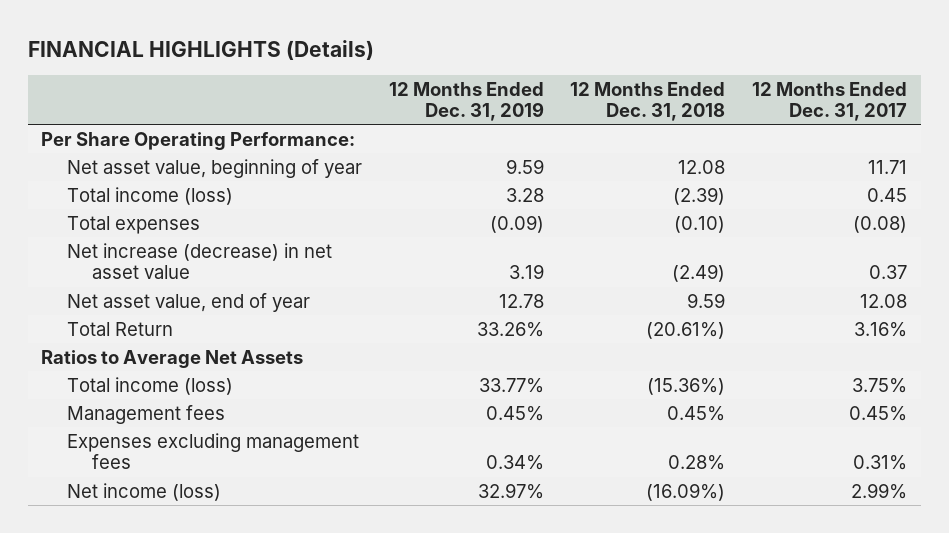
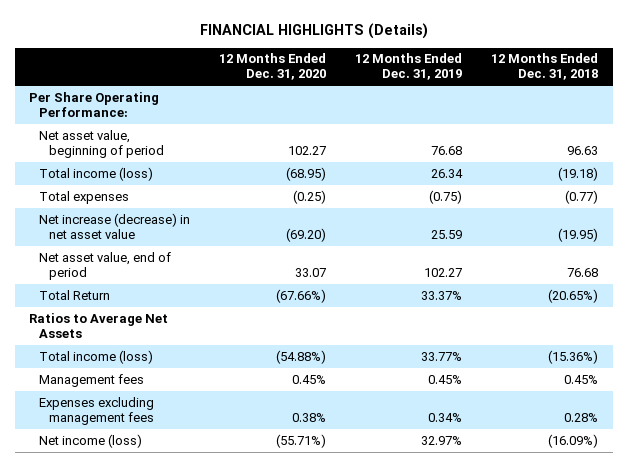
[752,81,908,122] 12 Months Ended Dec. 31, 2017 -> none
none -> [219,53,327,81] 12 Months Ended Dec. 31, 2020
[66,158,362,178] Net asset value, beginning of year -> [39,129,164,158] Net asset value, beginning of period
[505,158,544,174] 9.59 -> [431,145,463,155] 76.68
[678,159,726,174] 12.08 -> [567,145,599,155] 96.63
[505,187,544,202] 3.28 -> [431,168,464,178] 26.34
[673,186,726,205] (2.39) -> [558,166,599,181] (19.18)
[489,214,544,233] (0.09) -> [429,189,463,204] (0.75)
[674,215,726,233] (0.10) -> [565,189,599,204] (0.77)
[508,264,544,280] 3.19 -> [431,229,463,239] 25.59
[672,264,726,283] (2.49) -> [558,227,599,242] (19.95)
[66,292,310,312] Net asset value, end of year -> [39,251,172,280] Net asset value, end of period
[498,293,544,308] 12.78 -> [424,267,463,277] 102.27
[687,292,726,308] 9.59 -> [567,267,599,277] 76.68
[476,321,544,337] 33.26% -> [421,290,463,300] 33.37%
[646,321,726,339] (20.61%) -> [548,288,599,303] (20.65%)

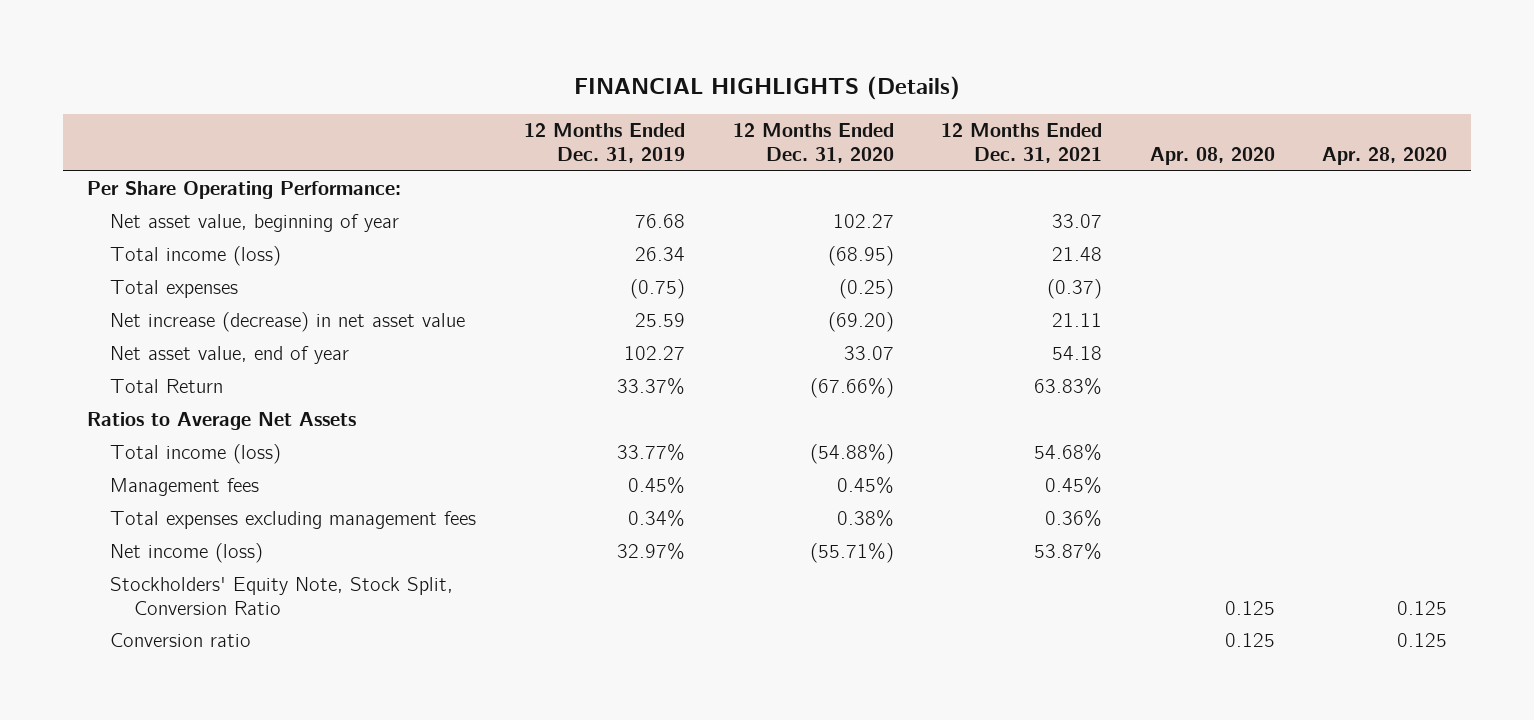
[491,53,599,81] 12 Months Ended Dec. 31, 2018 -> none
none -> [941,123,1103,164] 12 Months Ended Dec. 31, 2021
none -> [1149,147,1275,166] Apr. 08, 2020
none -> [1322,147,1448,166] Apr. 28, 2020
[39,129,164,158] Net asset value, beginning of period -> [110,214,400,233] Net asset value, beginning of year
[39,251,172,280] Net asset value, end of period -> [110,346,350,365] Net asset value, end of year
[39,396,155,425] Expenses excluding management fees -> [110,511,477,530] Total expenses excluding management fees
none -> [110,577,454,615] Stockholders' Equity Note, Stock Split, Conversion Ratio
none -> [110,633,252,648] Conversion ratio

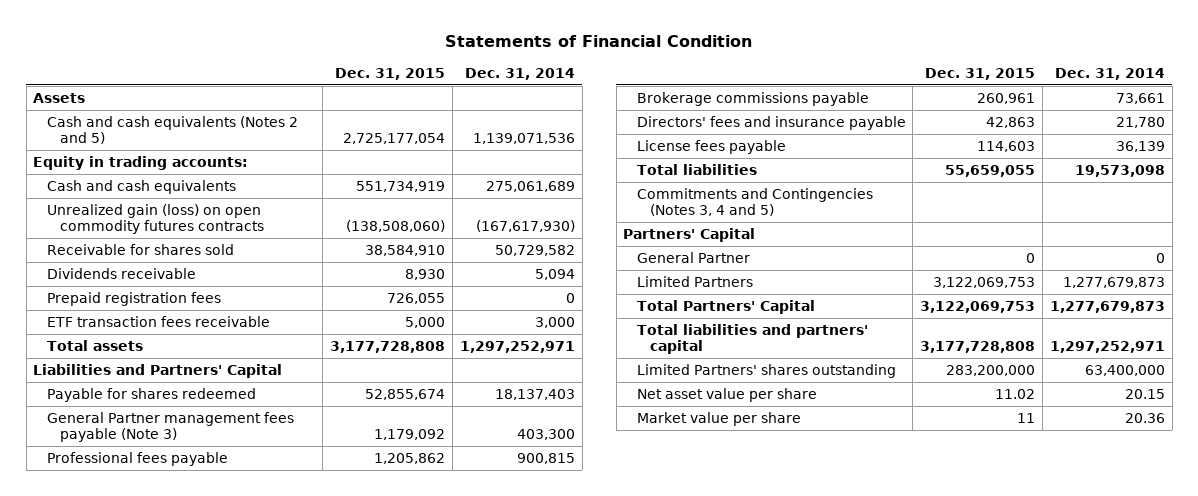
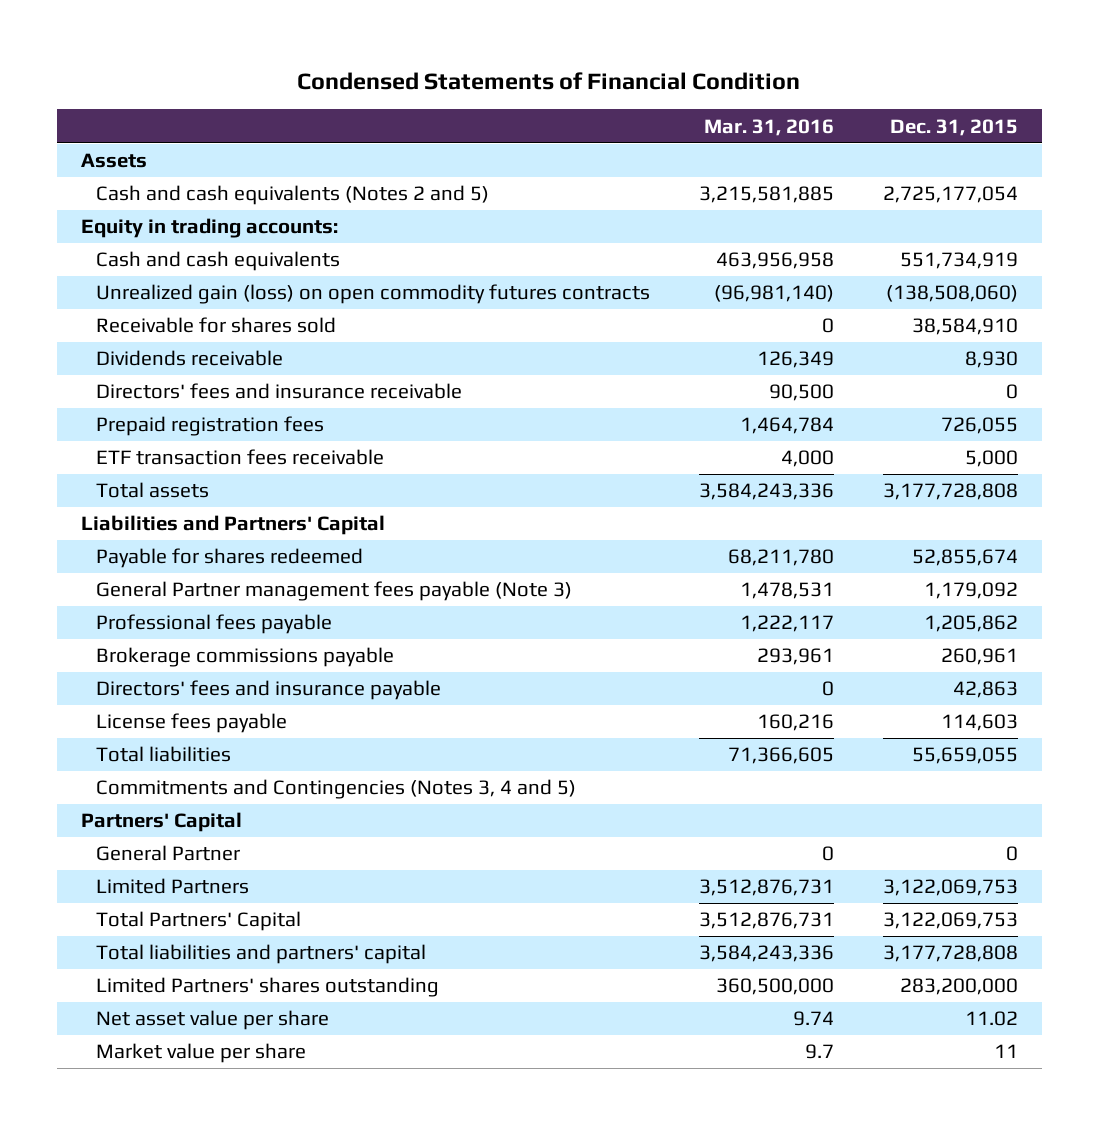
[445,35,753,48] Statements of Financial Condition -> [297,71,801,90] Condensed Statements of Financial Condition
[464,67,575,80] Dec. 31, 2014 -> none
none -> [703,118,834,136] Mar. 31, 2016
none -> [96,383,463,400] Directors' fees and insurance receivable

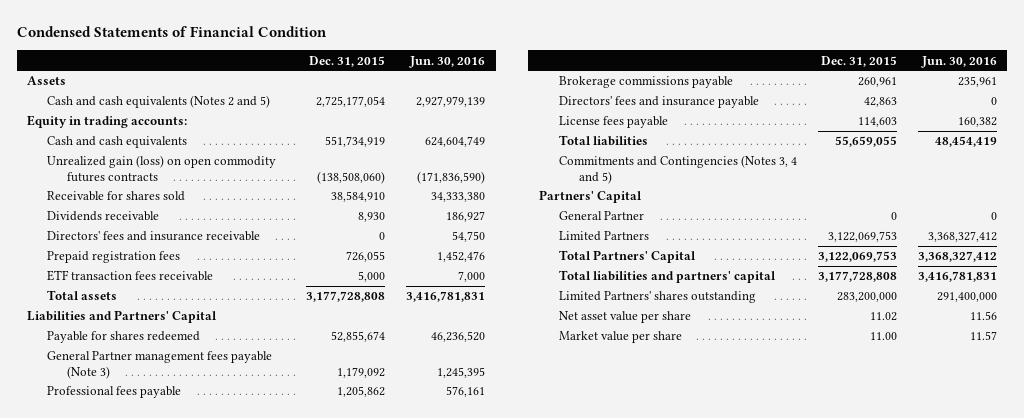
[703,118,834,136] Mar. 31, 2016 -> none
none -> [409,55,486,68] Jun. 30, 2016
[993,1044,1018,1059] 11 -> [869,332,897,341] 11.00

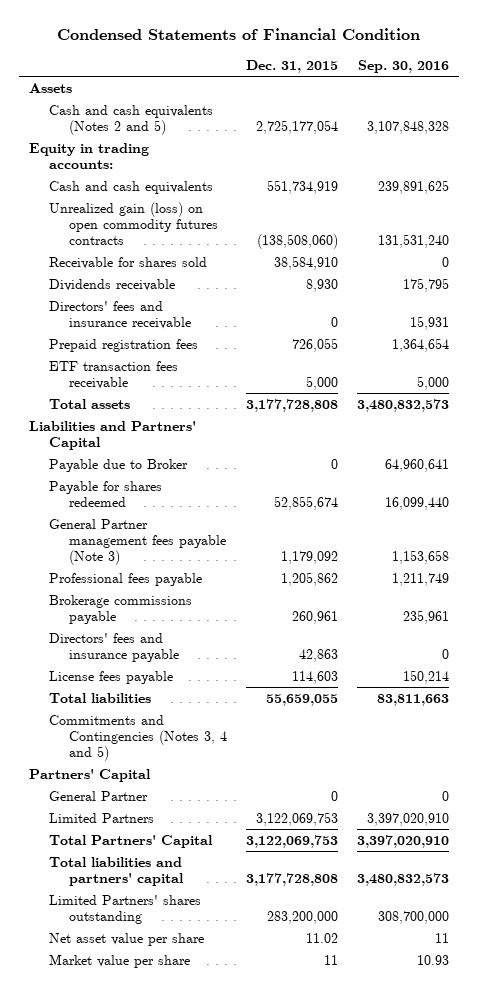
[409,55,486,68] Jun. 30, 2016 -> none
none -> [358,59,450,73] Sep. 30, 2016
none -> [48,458,188,472] Payable due to Broker
[869,332,897,341] 11.00 -> [324,954,339,965] 11

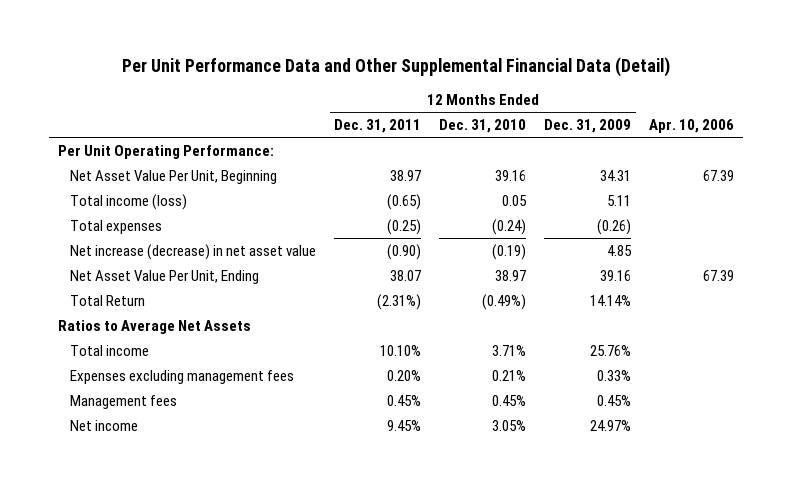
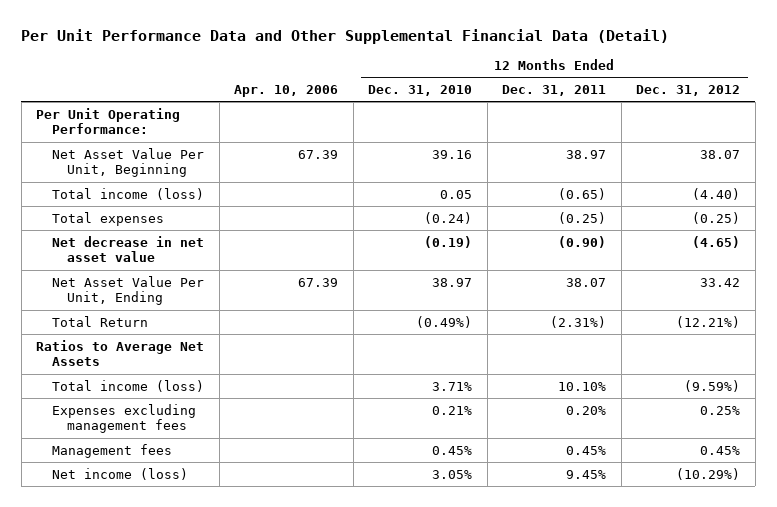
[544,119,632,134] Dec. 31, 2009 -> none
none -> [636,84,741,96] Dec. 31, 2012
[70,243,317,260] Net increase (decrease) in net asset value -> [51,235,204,263] Net decrease in net asset value
[70,344,150,356] Total income -> [51,379,204,392] Total income (loss)
[70,419,139,431] Net income -> [51,467,188,480] Net income (loss)

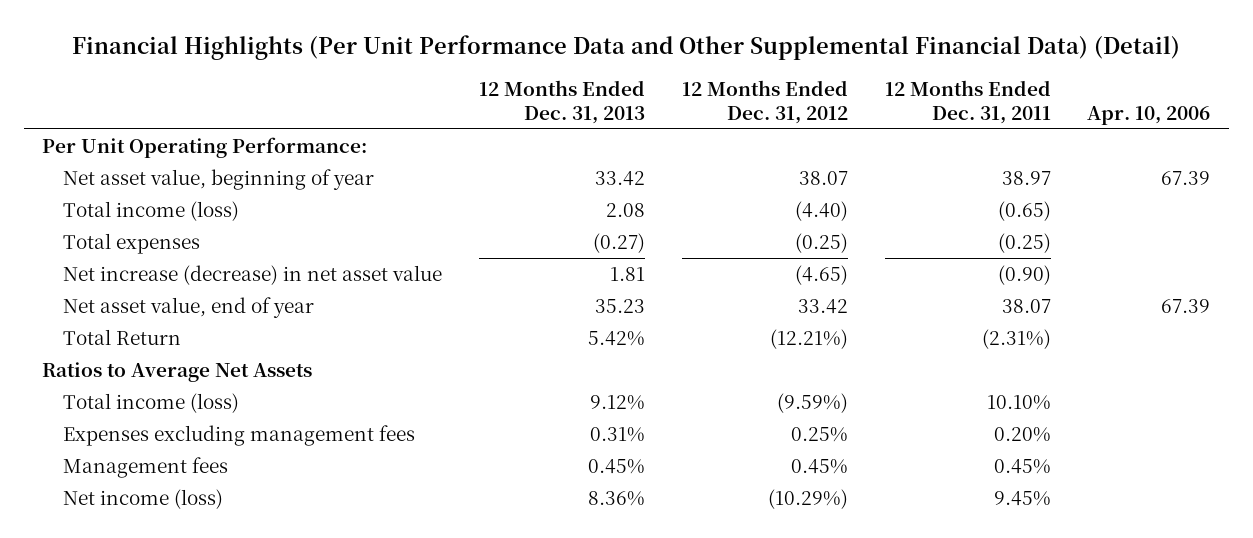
[21,28,670,44] Per Unit Performance Data and Other Supplemental Financial Data (Detail) -> [72,34,1181,60] Financial Highlights (Per Unit Performance Data and Other Supplemental Financial Data) (Detail)
[368,84,473,96] Dec. 31, 2010 -> none
none -> [478,79,645,124] 12 Months Ended Dec. 31, 2013
[51,147,204,178] Net Asset Value Per Unit, Beginning -> [63,168,375,190] Net asset value, beginning of year
[51,235,204,263] Net decrease in net asset value -> [63,264,443,285] Net increase (decrease) in net asset value
[51,275,204,306] Net Asset Value Per Unit, Ending -> [63,296,315,318] Net asset value, end of year

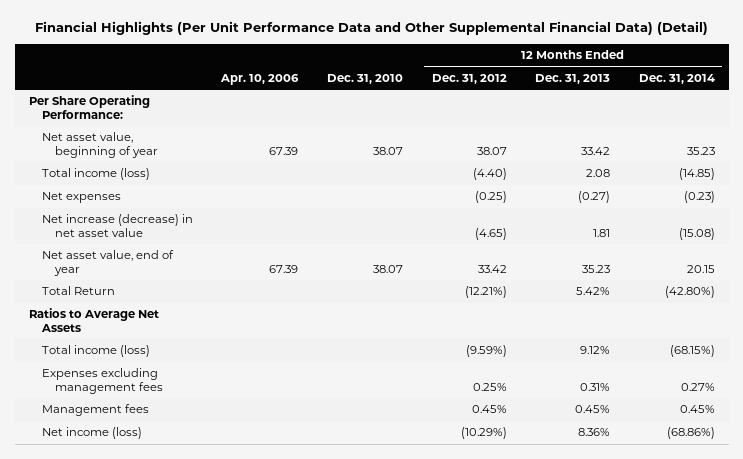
[884,79,1051,124] 12 Months Ended Dec. 31, 2011 -> none
none -> [326,73,403,84] Dec. 31, 2010
none -> [638,73,715,84] Dec. 31, 2014
[42,136,368,158] Per Unit Operating Performance: -> [28,95,150,119] Per Share Operating Performance:
[63,232,201,254] Total expenses -> [41,192,121,204] Net expenses

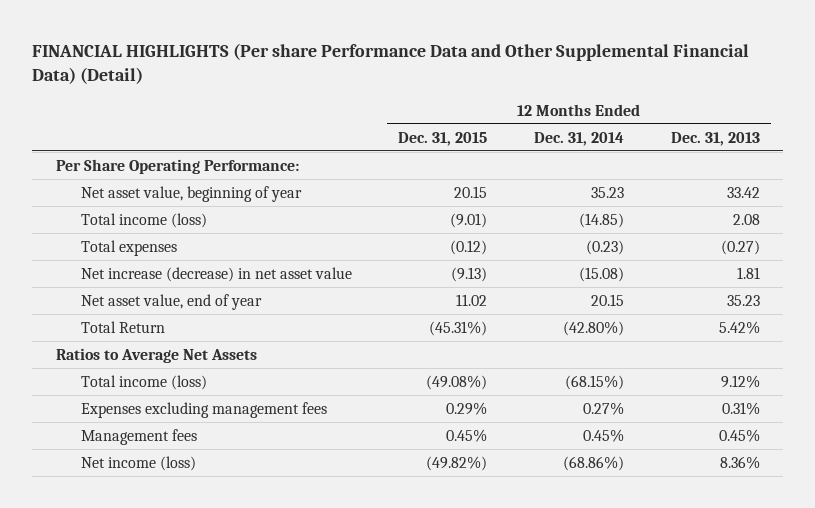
[34,21,708,36] Financial Highlights (Per Unit Performance Data and Other Supplemental Financial Data) (Detail) -> [32,42,750,85] FINANCIAL HIGHLIGHTS (Per share Performance Data and Other Supplemental Financial Data) (Detail)
[220,73,300,85] Apr. 10, 2006 -> none
[326,73,403,84] Dec. 31, 2010 -> none
[431,73,507,84] Dec. 31, 2012 -> none
none -> [398,131,488,146] Dec. 31, 2015
[41,192,121,204] Net expenses -> [80,239,177,256] Total expenses

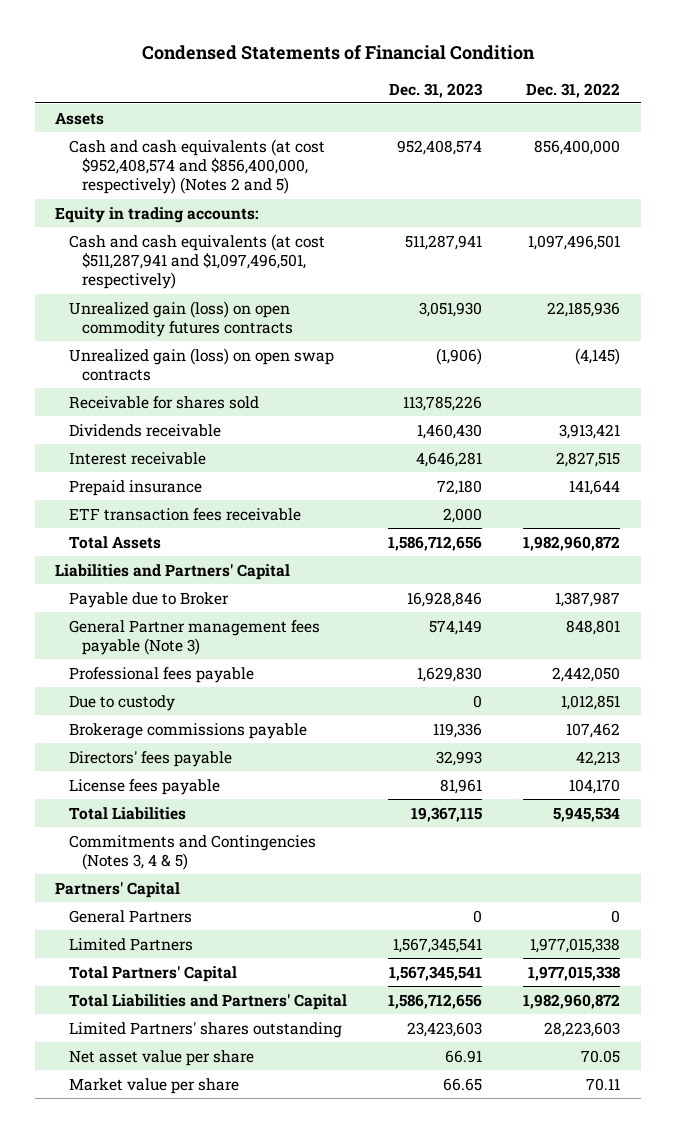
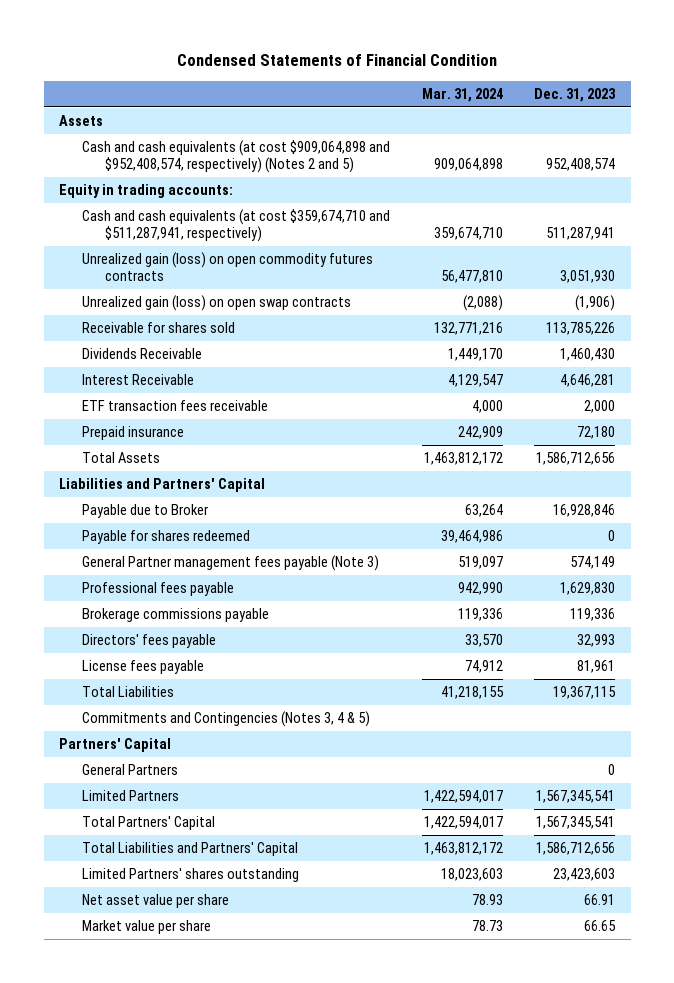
[526,82,621,98] Dec. 31, 2022 -> none
none -> [421,87,503,102] Mar. 31, 2024
[68,138,325,195] Cash and cash equivalents (at cost $952,408,574 and $856,400,000, respectively) (Notes 2 and 5) -> [82,140,391,174] Cash and cash equivalents (at cost $909,064,898 and $952,408,574, respectively) (Notes 2 and 5)
[68,233,325,290] Cash and cash equivalents (at cost $511,287,941 and $1,097,496,501, respectively) -> [82,209,391,243] Cash and cash equivalents (at cost $359,674,710 and $511,287,941, respectively)
[68,423,221,437] Dividends receivable -> [82,348,203,360] Dividends Receivable
[68,451,206,465] Interest receivable -> [82,374,195,386] Interest Receivable
[68,479,202,496] Prepaid insurance -> [82,426,185,441] Prepaid insurance
none -> [82,530,251,545] Payable for shares redeemed
[68,694,175,711] Due to custody -> none

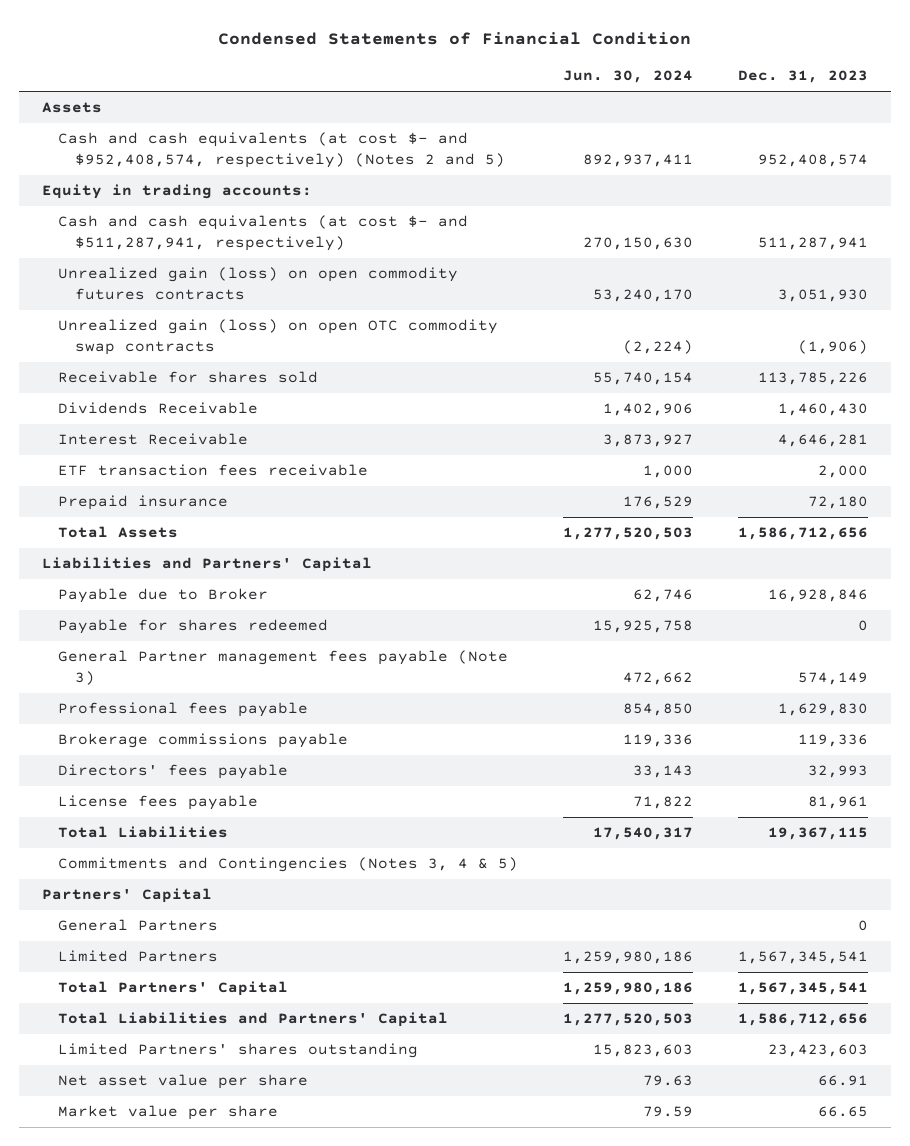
[421,87,503,102] Mar. 31, 2024 -> none
none -> [563,70,694,84] Jun. 30, 2024
[82,140,391,174] Cash and cash equivalents (at cost $909,064,898 and $952,408,574, respectively) (Notes 2 and 5) -> [58,132,505,168] Cash and cash equivalents (at cost $- and $952,408,574, respectively) (Notes 2 and 5)
[82,209,391,243] Cash and cash equivalents (at cost $359,674,710 and $511,287,941, respectively) -> [58,215,469,251] Cash and cash equivalents (at cost $- and $511,287,941, respectively)
[82,295,352,312] Unrealized gain (loss) on open swap contracts -> [58,319,499,355] Unrealized gain (loss) on open OTC commodity swap contracts

